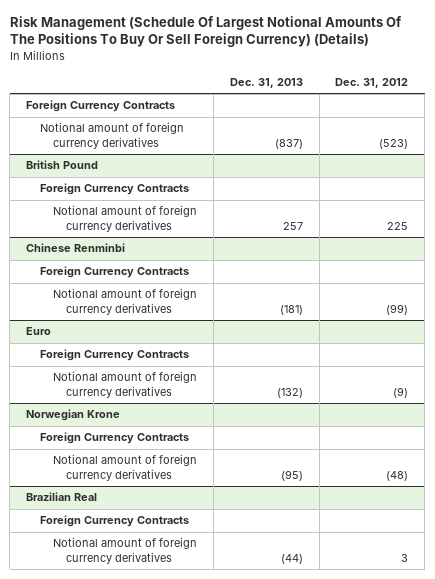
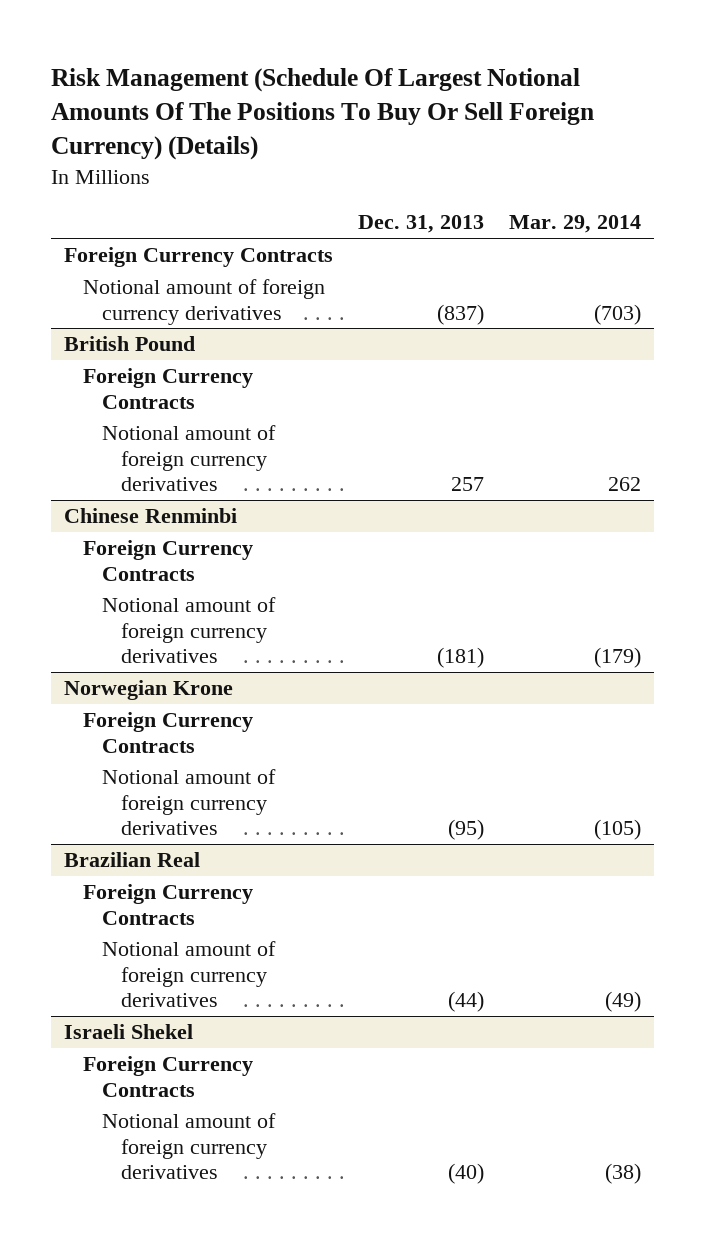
[335,78,409,89] Dec. 31, 2012 -> none
none -> [509,215,642,234] Mar. 29, 2014
[26,327,52,336] Euro -> none
[39,349,189,362] Foreign Currency Contracts -> none
[52,371,197,398] Notional amount of foreign currency derivatives -> none
none -> [63,1024,193,1040] Israeli Shekel
none -> [82,1056,253,1097] Foreign Currency Contracts
none -> [101,1113,276,1180] Notional amount of foreign currency derivatives

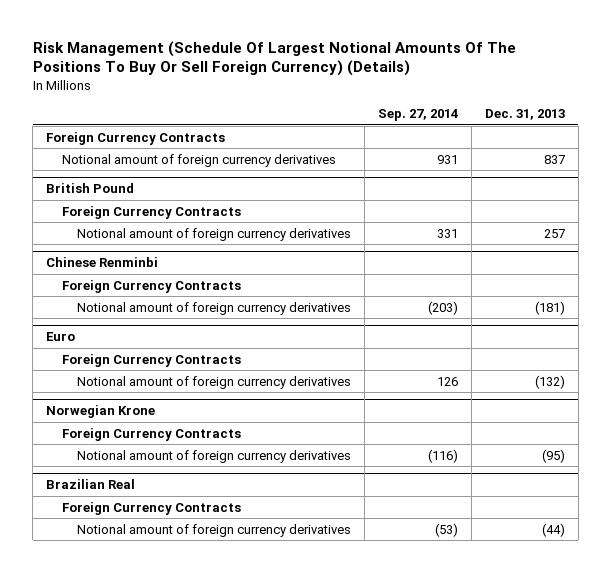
[509,215,642,234] Mar. 29, 2014 -> none
none -> [377,109,458,122] Sep. 27, 2014
[437,303,485,325] (837) -> [543,154,565,164] 837
none -> [46,332,76,342] Euro
none -> [61,353,241,367] Foreign Currency Contracts
none -> [76,375,351,389] Notional amount of foreign currency derivatives
[63,1024,193,1040] Israeli Shekel -> none
[82,1056,253,1097] Foreign Currency Contracts -> none
[101,1113,276,1180] Notional amount of foreign currency derivatives -> none

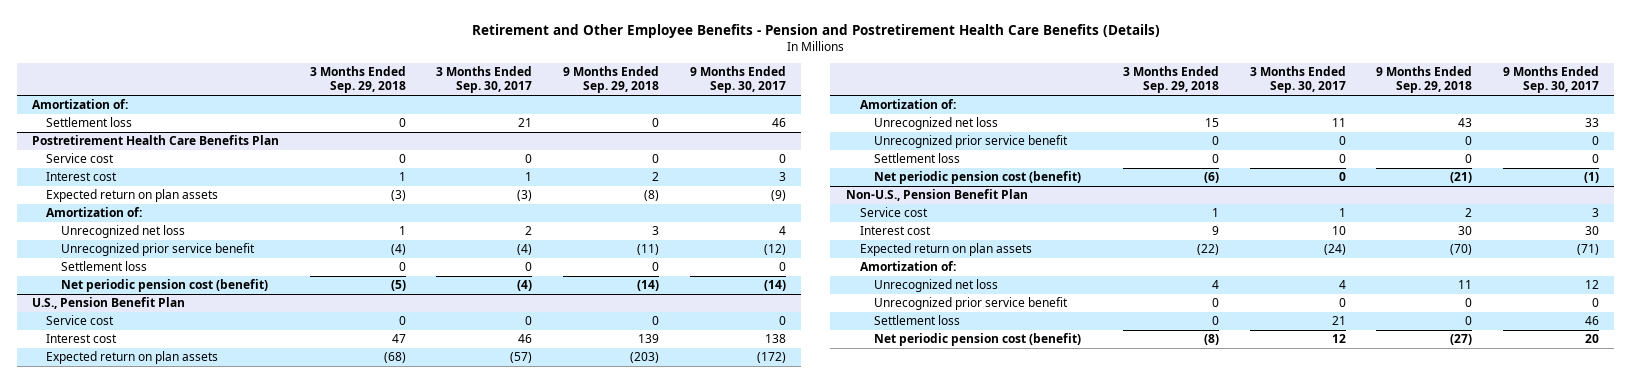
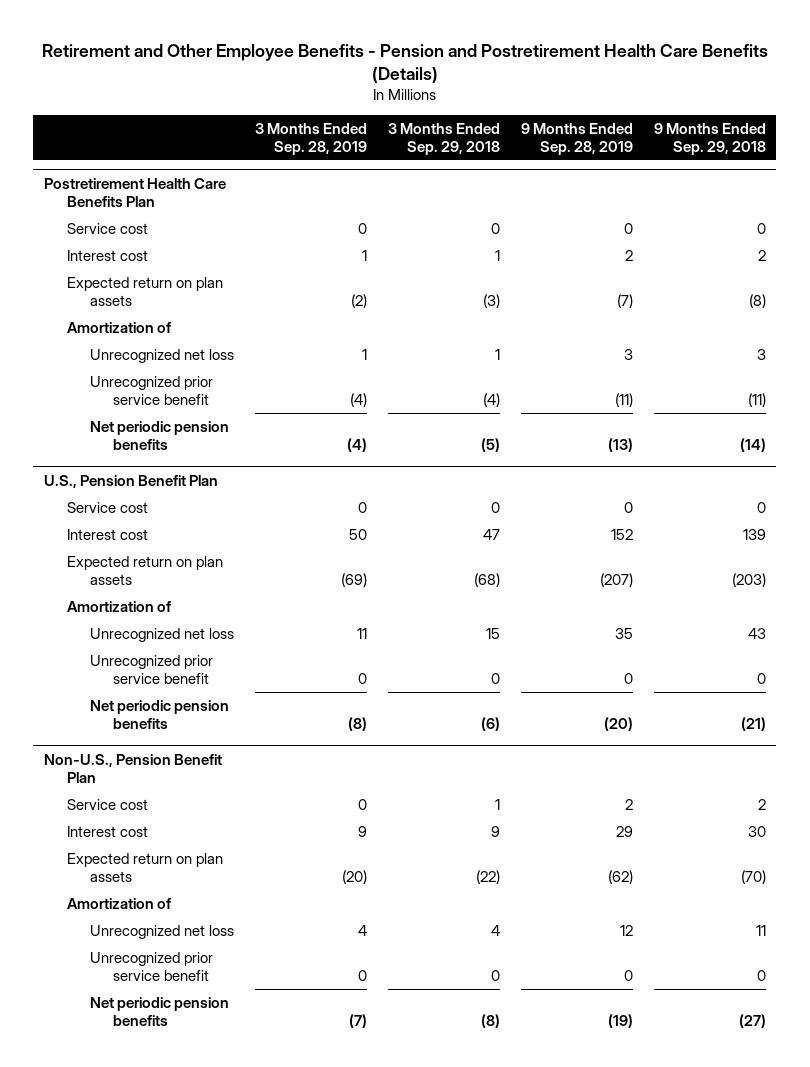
[436,66,533,94] 3 Months Ended Sep. 30, 2017 -> none
[689,66,786,94] 9 Months Ended Sep. 30, 2017 -> none
none -> [254,123,367,156] 3 Months Ended Sep. 28, 2019
none -> [520,123,633,156] 9 Months Ended Sep. 28, 2019
[32,99,129,110] Amortization of: -> none
[46,117,133,128] Settlement loss -> none
[46,207,143,218] Amortization of: -> [66,321,171,333] Amortization of
[60,261,147,272] Settlement loss -> none
[60,279,268,293] Net periodic pension cost (benefit) -> [89,420,229,450] Net periodic pension benefits
[859,99,956,110] Amortization of: -> [66,600,171,612] Amortization of
[874,153,961,164] Settlement loss -> none
[874,171,1082,185] Net periodic pension cost (benefit) -> [89,699,229,729] Net periodic pension benefits
[859,261,956,272] Amortization of: -> [66,897,171,909] Amortization of
[874,315,961,326] Settlement loss -> none
[874,333,1082,347] Net periodic pension cost (benefit) -> [89,996,229,1026] Net periodic pension benefits

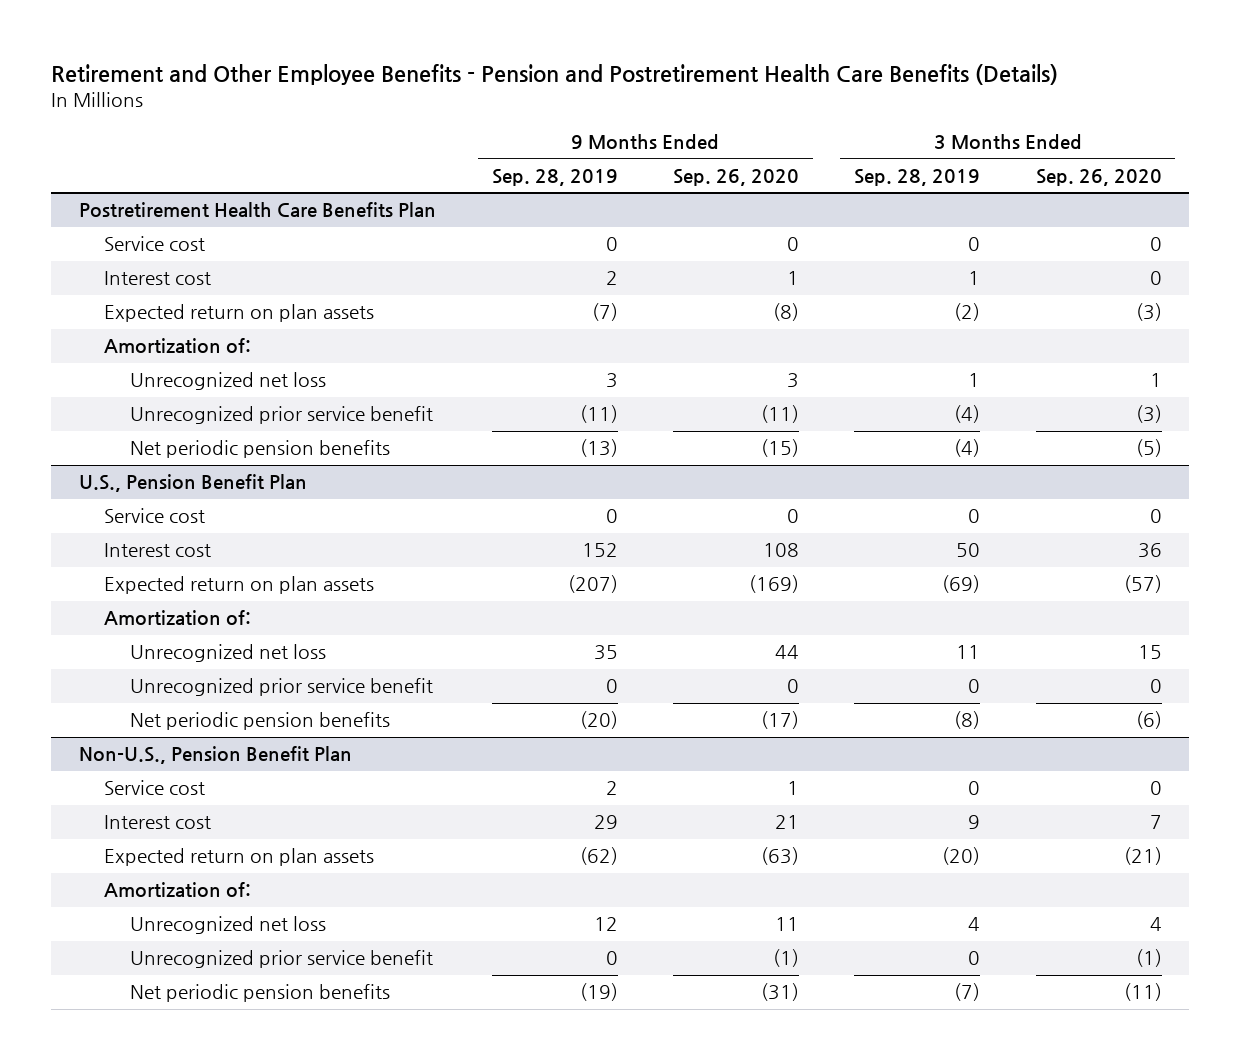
[387,123,500,156] 3 Months Ended Sep. 29, 2018 -> none
[653,123,766,156] 9 Months Ended Sep. 29, 2018 -> none
none -> [672,168,799,186] Sep. 26, 2020
none -> [1035,168,1162,186] Sep. 26, 2020
[66,321,171,333] Amortization of -> [104,338,252,354] Amortization of:
[66,600,171,612] Amortization of -> [104,610,252,626] Amortization of:
[66,897,171,909] Amortization of -> [104,882,252,898] Amortization of:

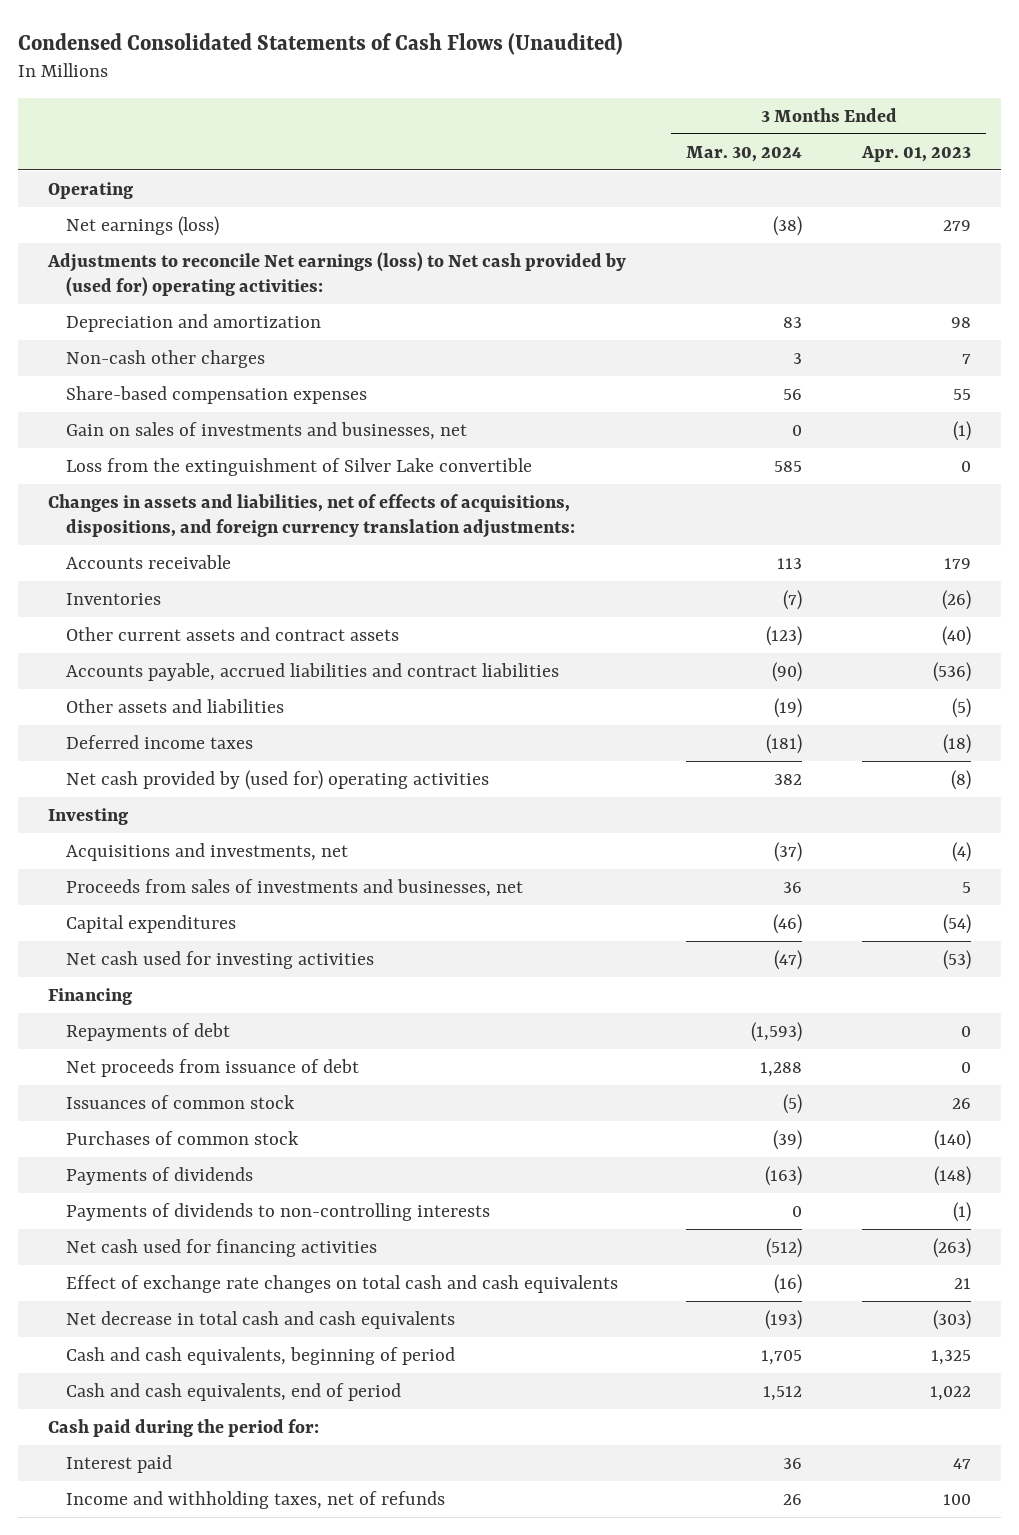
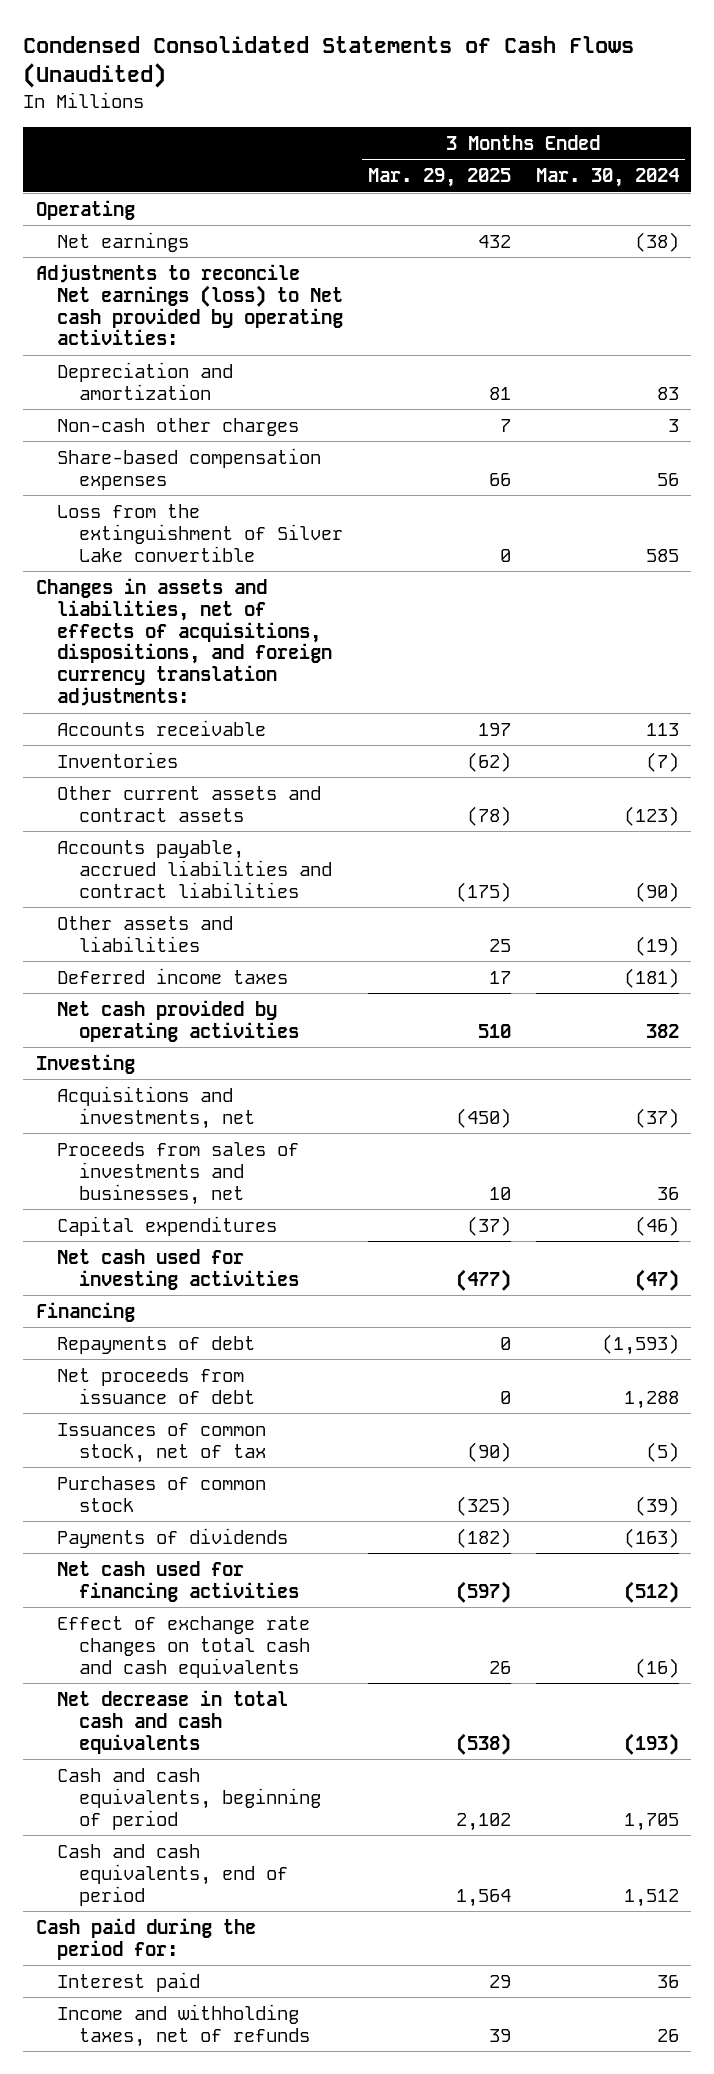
[861,145,972,162] Apr. 01, 2023 -> none
none -> [367,168,511,188] Mar. 29, 2025
[66,215,220,236] Net earnings (loss) -> [57,231,190,252] Net earnings
[47,251,627,298] Adjustments to reconcile Net earnings (loss) to Net cash provided by (used for) operating activities: -> [35,263,344,346] Adjustments to reconcile Net earnings (loss) to Net cash provided by operating activities:
[66,421,468,440] Gain on sales of investments and businesses, net -> none
[66,769,490,790] Net cash provided by (used for) operating activities -> [57,999,299,1042] Net cash provided by operating activities
[66,1094,296,1109] Issuances of common stock -> [57,1422,267,1463] Issuances of common stock, net of tax
[66,1202,491,1221] Payments of dividends to non-controlling interests -> none

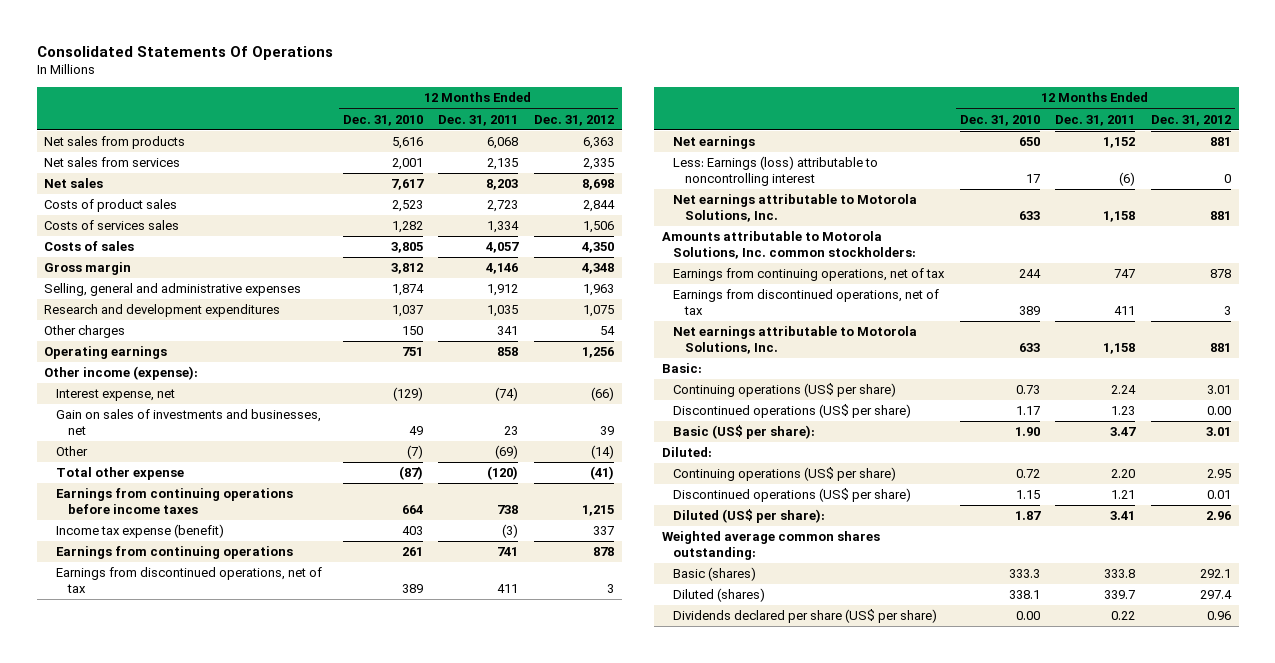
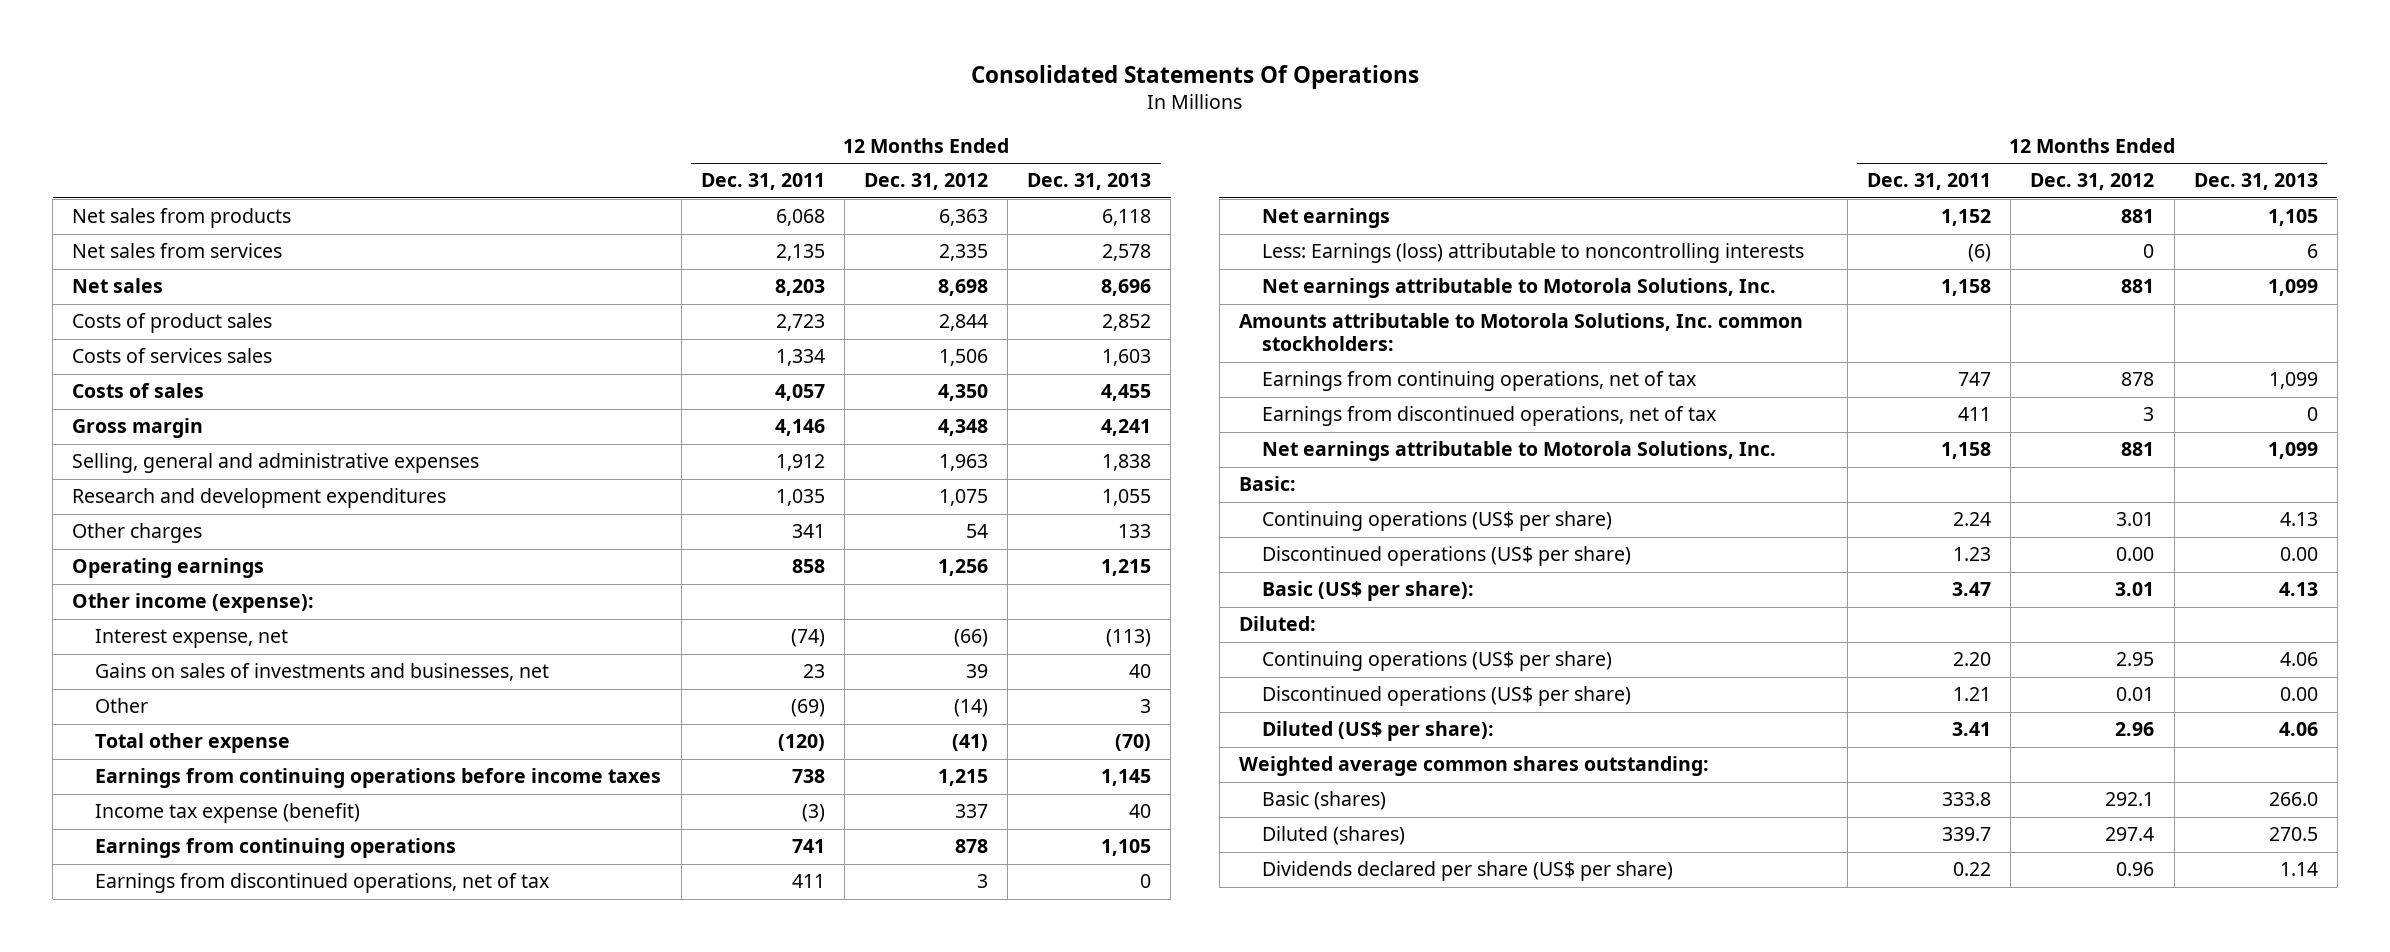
[342,114,423,126] Dec. 31, 2010 -> none
none -> [1027,173,1152,191] Dec. 31, 2013
[56,409,322,435] Gain on sales of investments and businesses, net -> [95,663,550,682] Gains on sales of investments and businesses, net
[673,156,879,186] Less: Earnings (loss) attributable to noncontrolling interest -> [1261,243,1804,264] Less: Earnings (loss) attributable to noncontrolling interests

